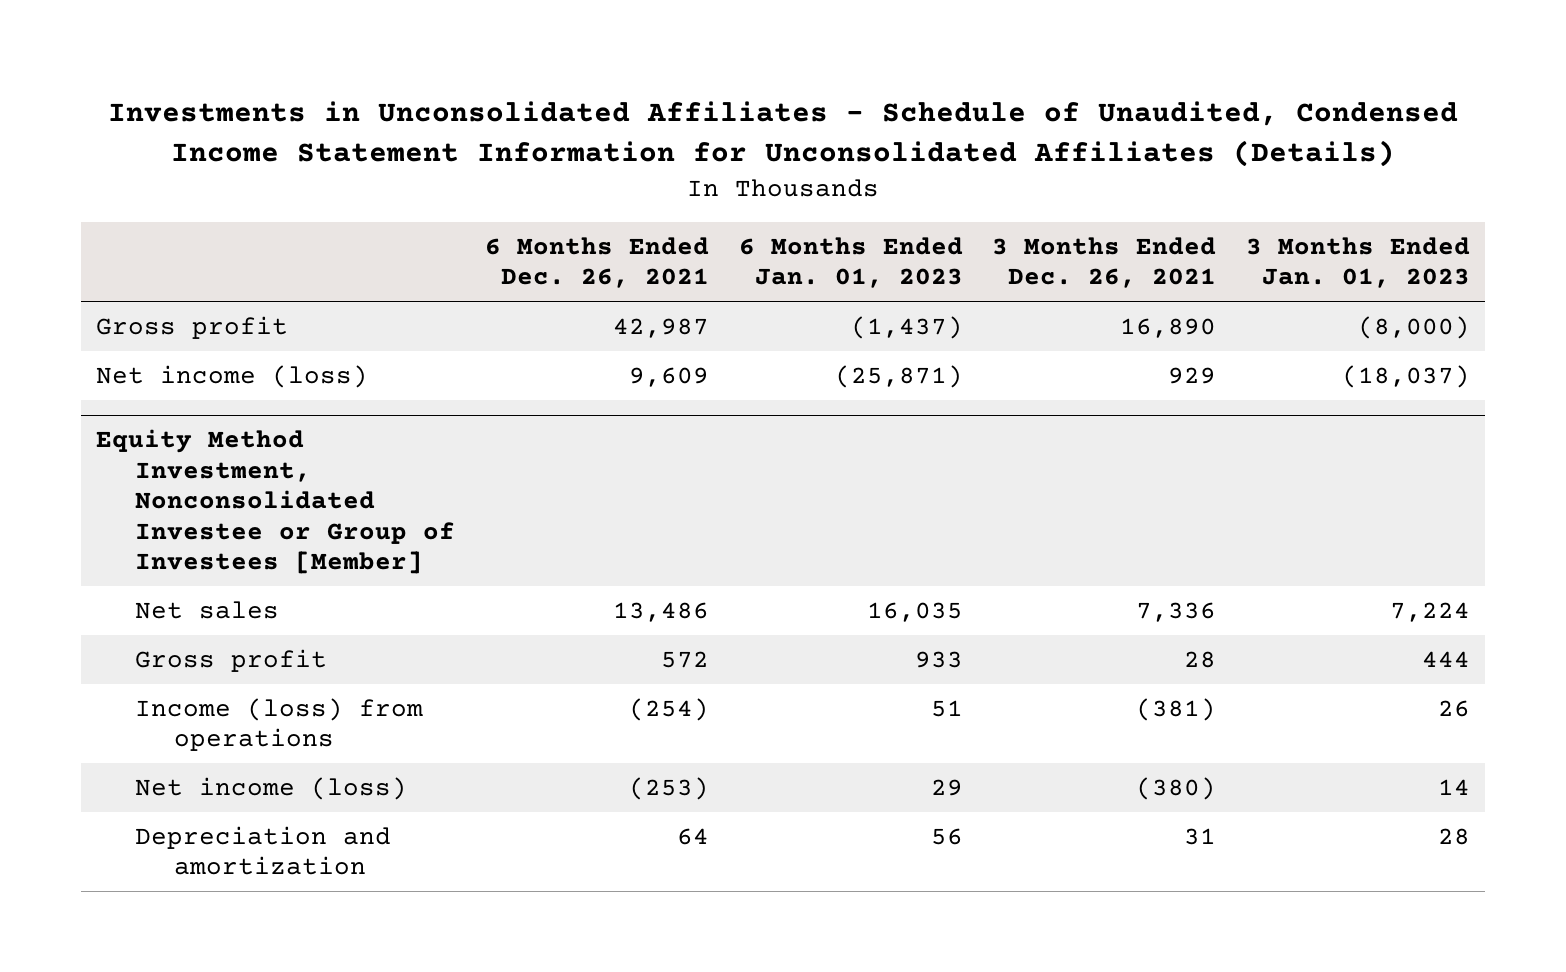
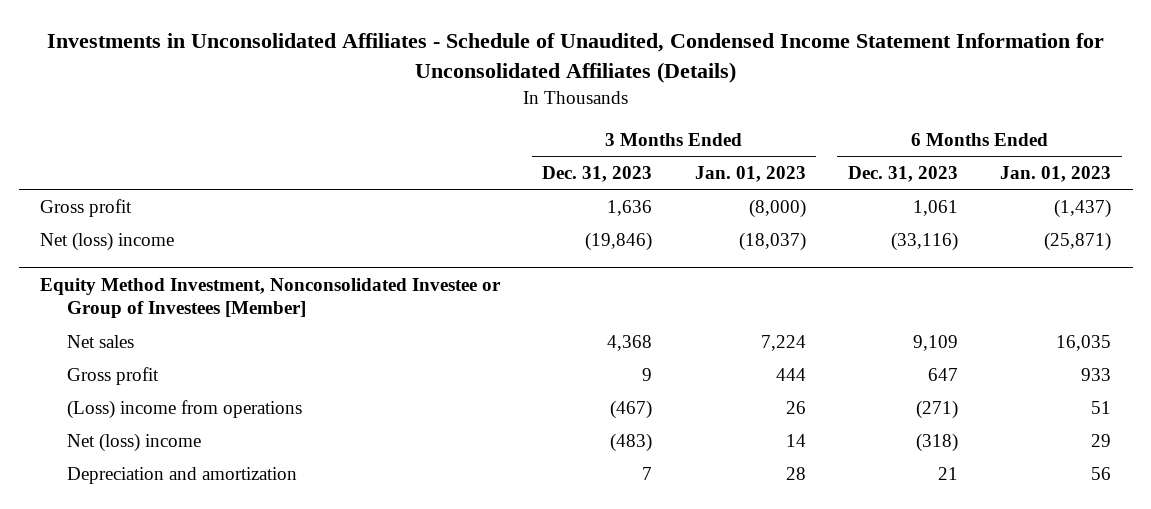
[484,236,709,289] 6 Months Ended Dec. 26, 2021 -> none
[992,236,1217,289] 3 Months Ended Dec. 26, 2021 -> none
none -> [542,165,653,182] Dec. 31, 2023
none -> [847,165,958,182] Dec. 31, 2023
[96,364,369,388] Net income (loss) -> [39,231,174,251] Net (loss) income
[135,697,424,752] Income (loss) from operations -> [66,399,302,419] (Loss) income from operations
[135,776,408,800] Net income (loss) -> [66,432,201,452] Net (loss) income

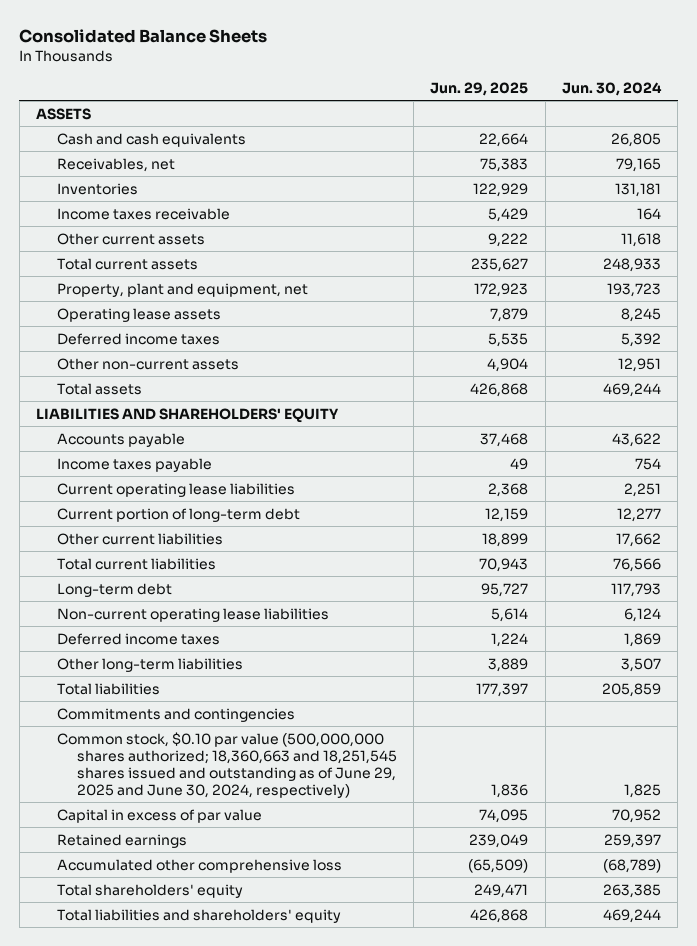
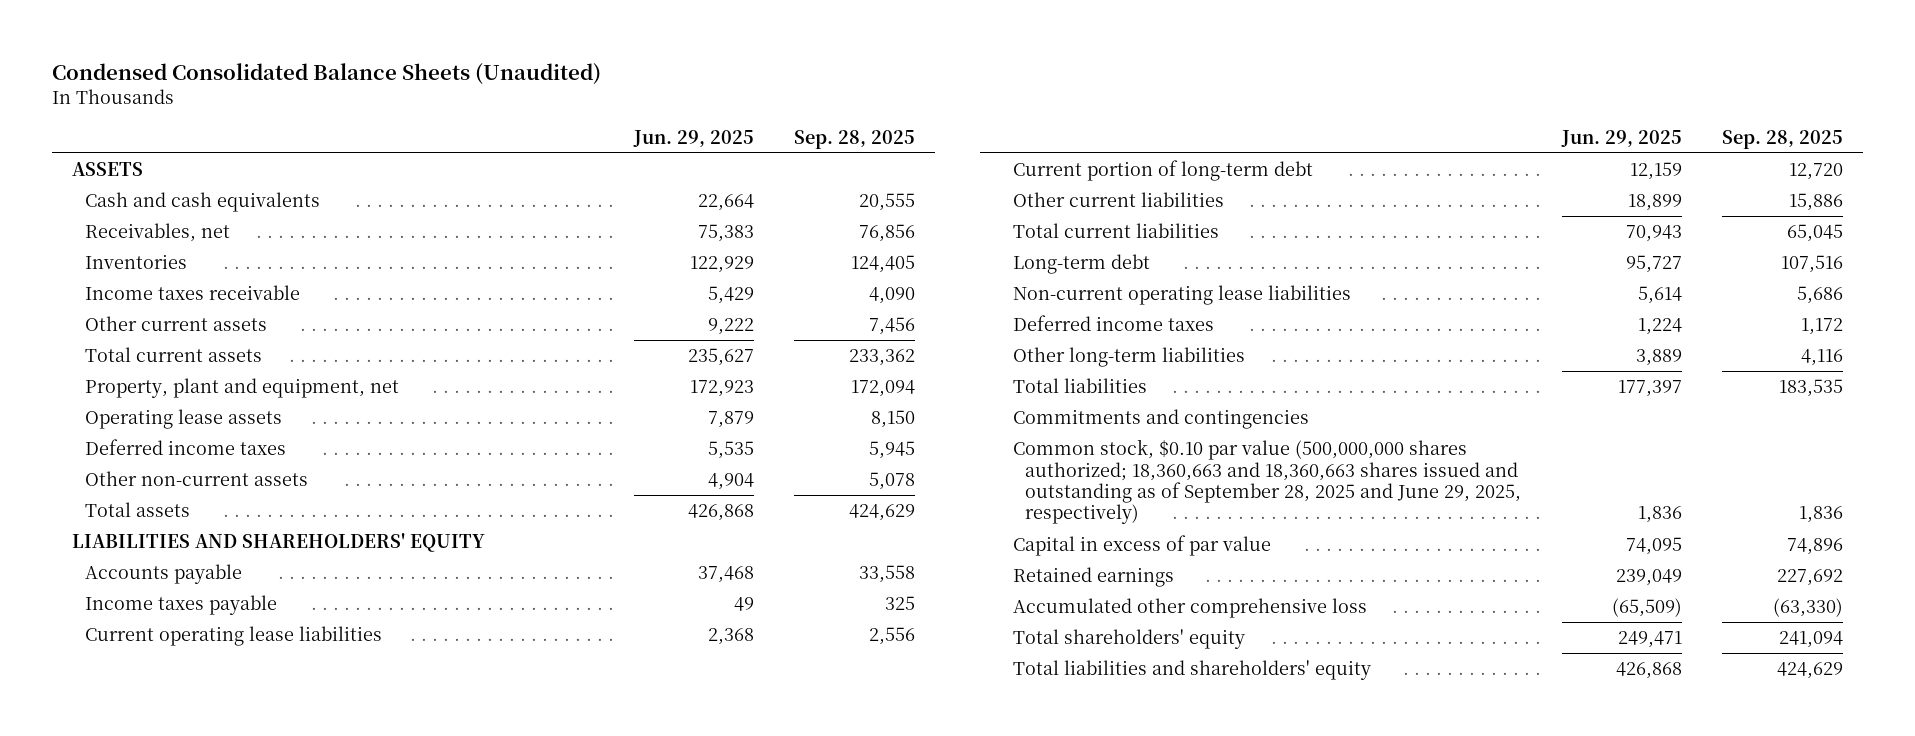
[19,28,268,43] Consolidated Balance Sheets -> [51,62,601,85] Condensed Consolidated Balance Sheets (Unaudited)
[561,81,662,96] Jun. 30, 2024 -> none
none -> [794,129,916,149] Sep. 28, 2025
[56,731,397,798] Common stock, $0.10 par value (500,000,000 shares authorized; 18,360,663 and 18,251,545 shares issued and outstanding as of June 29, 2025 and June 30, 2024, respectively) -> [1012,439,1522,525] Common stock, $0.10 par value (500,000,000 shares authorized; 18,360,663 and 18,360,663 shares issued and outstanding as of September 28, 2025 and June 29, 2025, respectively)

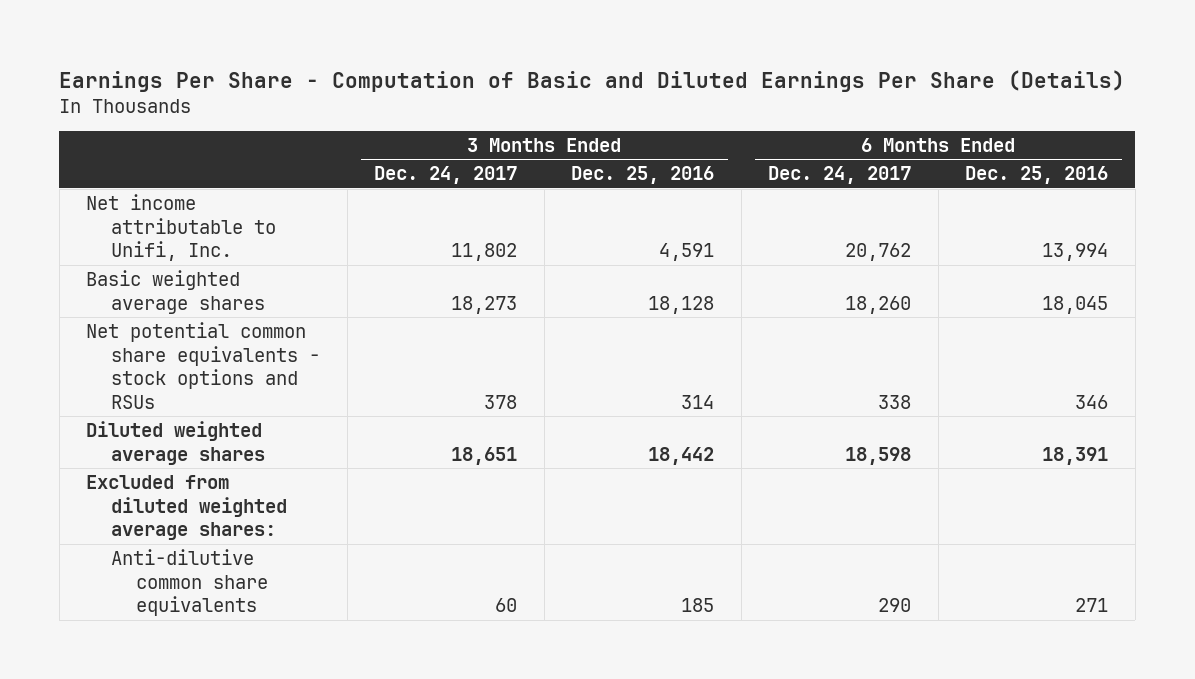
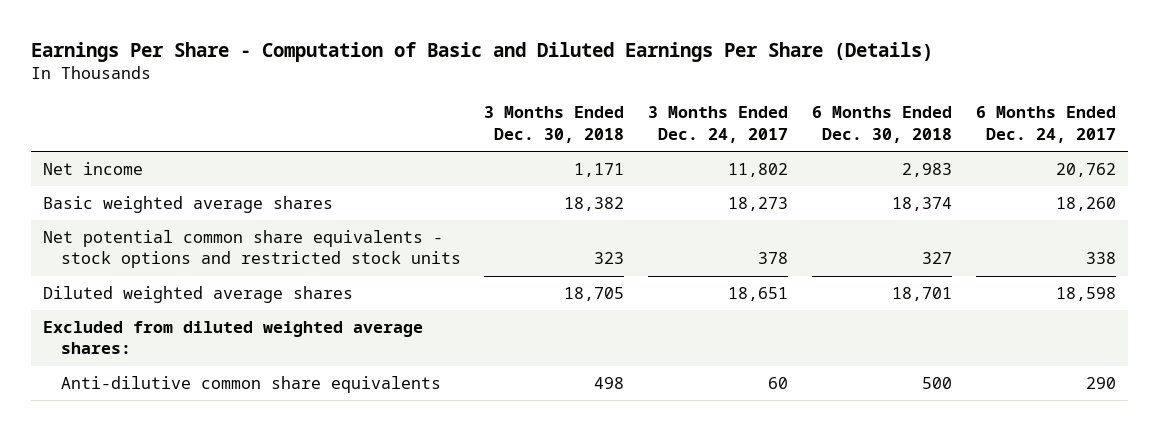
[571,166,715,185] Dec. 25, 2016 -> none
[965,166,1109,185] Dec. 25, 2016 -> none
none -> [484,106,625,143] 3 Months Ended Dec. 30, 2018
none -> [812,106,953,143] 6 Months Ended Dec. 30, 2018
[86,193,277,262] Net income attributable to Unifi, Inc. -> [42,162,143,176] Net income
[86,321,321,409] Net potential common share equivalents - stock options and RSUs -> [42,230,461,269] Net potential common share equivalents - stock options and restricted stock units

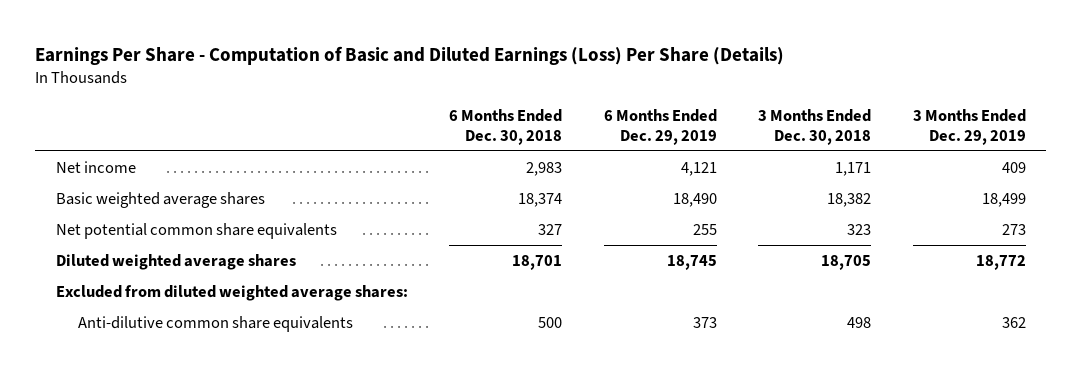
[30,41,933,62] Earnings Per Share - Computation of Basic and Diluted Earnings Per Share (Details) -> [35,45,785,65] Earnings Per Share - Computation of Basic and Diluted Earnings (Loss) Per Share (Details)
[648,106,789,143] 3 Months Ended Dec. 24, 2017 -> none
[975,106,1116,143] 6 Months Ended Dec. 24, 2017 -> none
none -> [603,108,717,145] 6 Months Ended Dec. 29, 2019
none -> [912,108,1026,145] 3 Months Ended Dec. 29, 2019
[42,230,461,269] Net potential common share equivalents - stock options and restricted stock units -> [55,222,337,239] Net potential common share equivalents

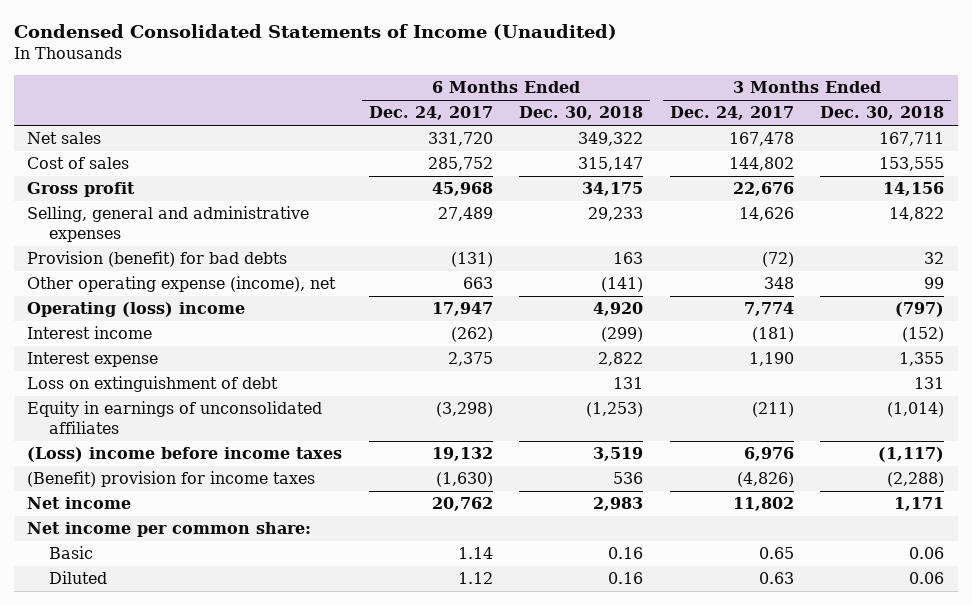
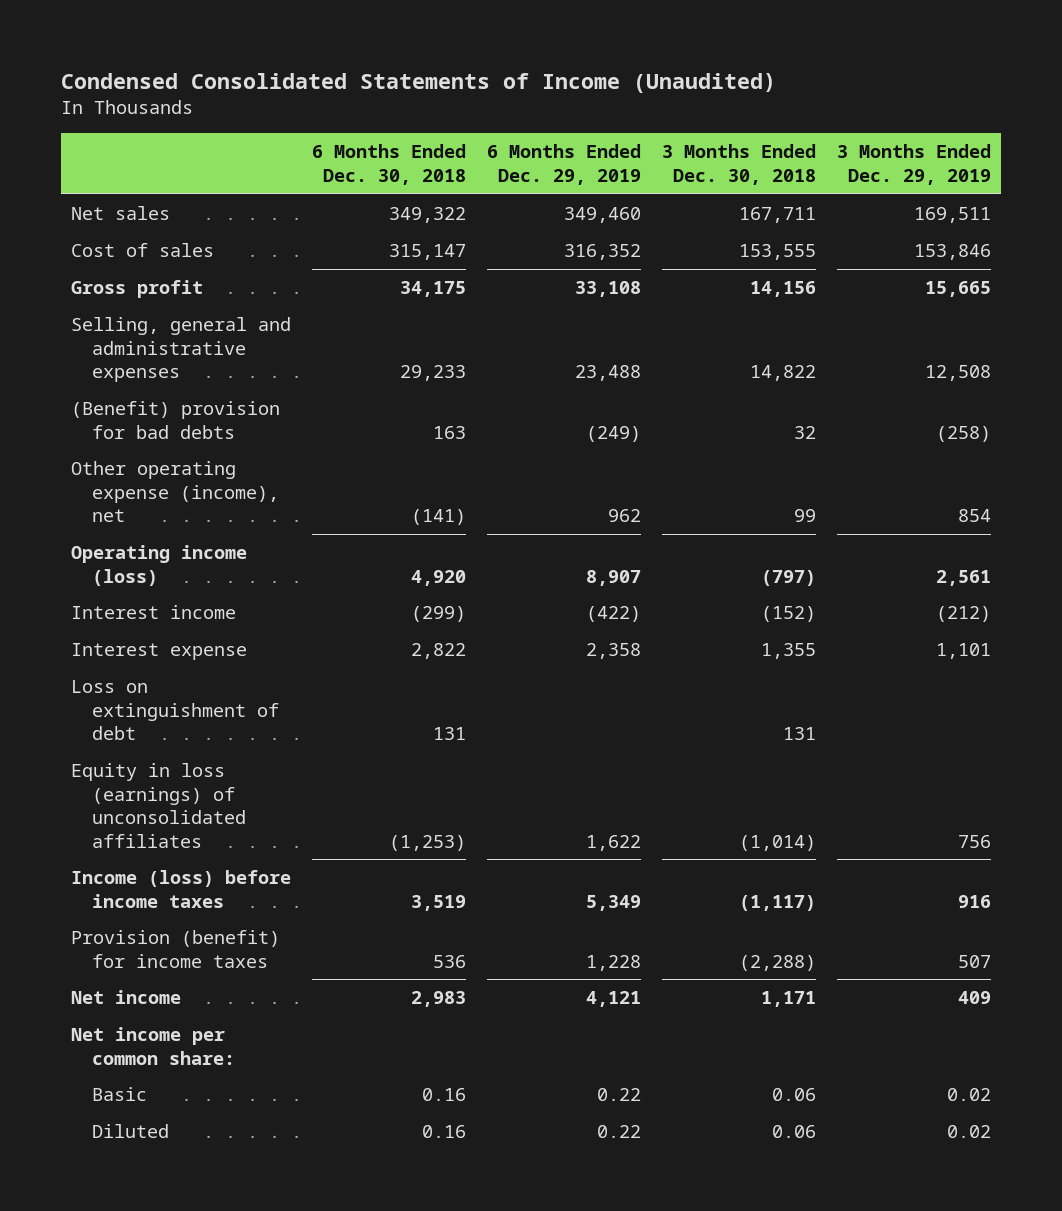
[368,106,493,121] Dec. 24, 2017 -> none
[669,106,794,121] Dec. 24, 2017 -> none
none -> [486,144,641,185] 6 Months Ended Dec. 29, 2019
none -> [836,144,991,185] 3 Months Ended Dec. 29, 2019
[27,251,288,268] Provision (benefit) for bad debts -> [71,401,281,439] (Benefit) provision for bad debts
[27,302,246,318] Operating (loss) income -> [71,545,248,586] Operating income (loss)
[27,401,323,434] Equity in earnings of unconsolidated affiliates -> [71,763,247,848] Equity in loss (earnings) of unconsolidated affiliates
[27,447,343,463] (Loss) income before income taxes -> [71,870,292,908] Income (loss) before income taxes
[27,471,316,488] (Benefit) provision for income taxes -> [71,930,281,968] Provision (benefit) for income taxes

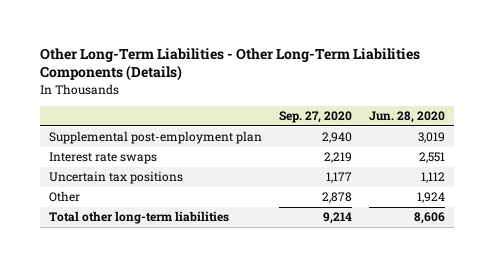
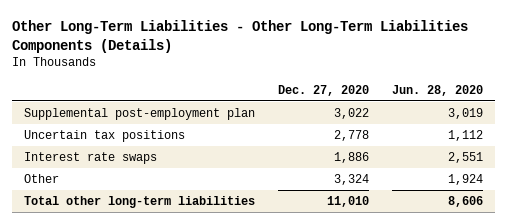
[278,111,352,124] Sep. 27, 2020 -> none
none -> [278,84,370,96] Dec. 27, 2020
[48,152,157,165] Interest rate swaps -> [23,152,157,165] Interest rate swaps

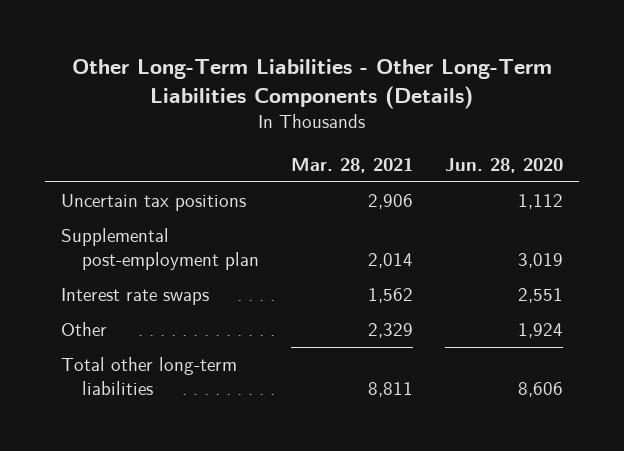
[278,84,370,96] Dec. 27, 2020 -> none
none -> [291,157,414,173] Mar. 28, 2021
[23,108,255,121] Supplemental post-employment plan -> [60,227,260,270] Supplemental post-employment plan

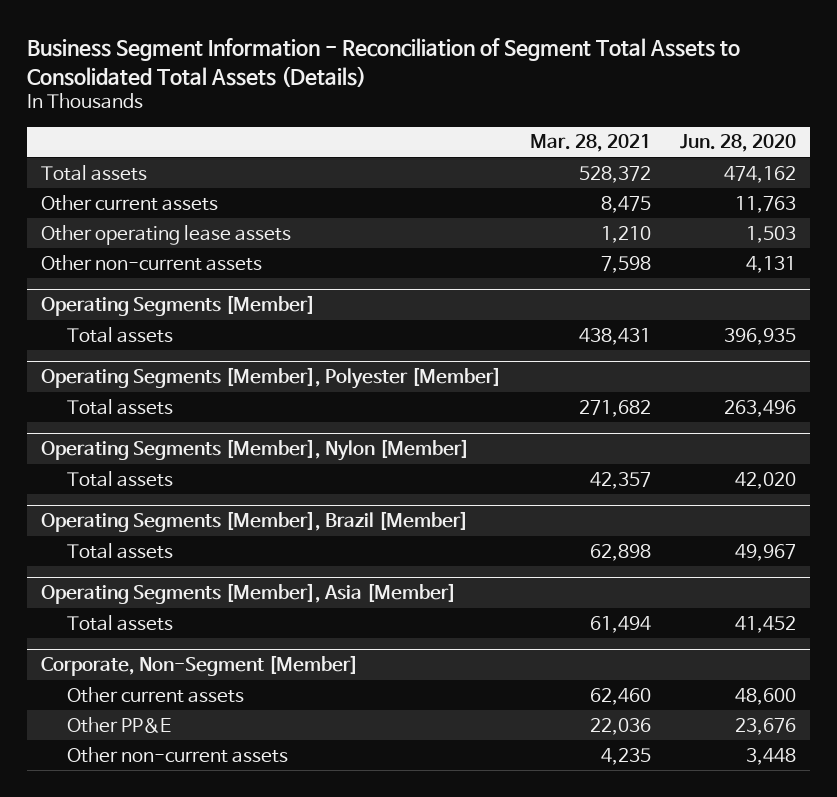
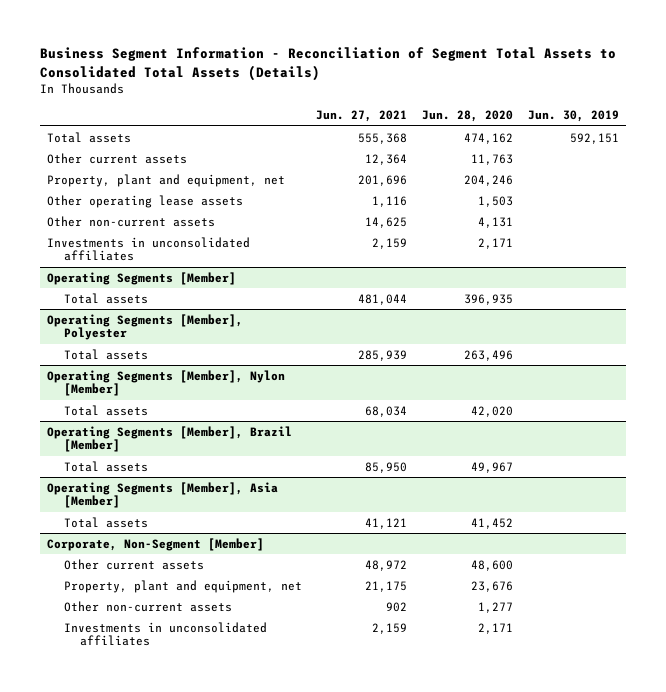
[529,134,651,153] Mar. 28, 2021 -> none
none -> [316,110,408,123] Jun. 27, 2021
none -> [527,110,619,123] Jun. 30, 2019
none -> [47,173,286,187] Property, plant and equipment, net
none -> [47,236,251,262] Investments in unconsolidated affiliates
[41,367,502,390] Operating Segments [Member], Polyester [Member] -> [47,313,244,341] Operating Segments [Member], Polyester
[67,716,172,733] Other PP&E -> [63,579,302,593] Property, plant and equipment, net
[745,747,796,765] 3,448 -> [477,601,513,613] 1,277
none -> [63,621,267,647] Investments in unconsolidated affiliates

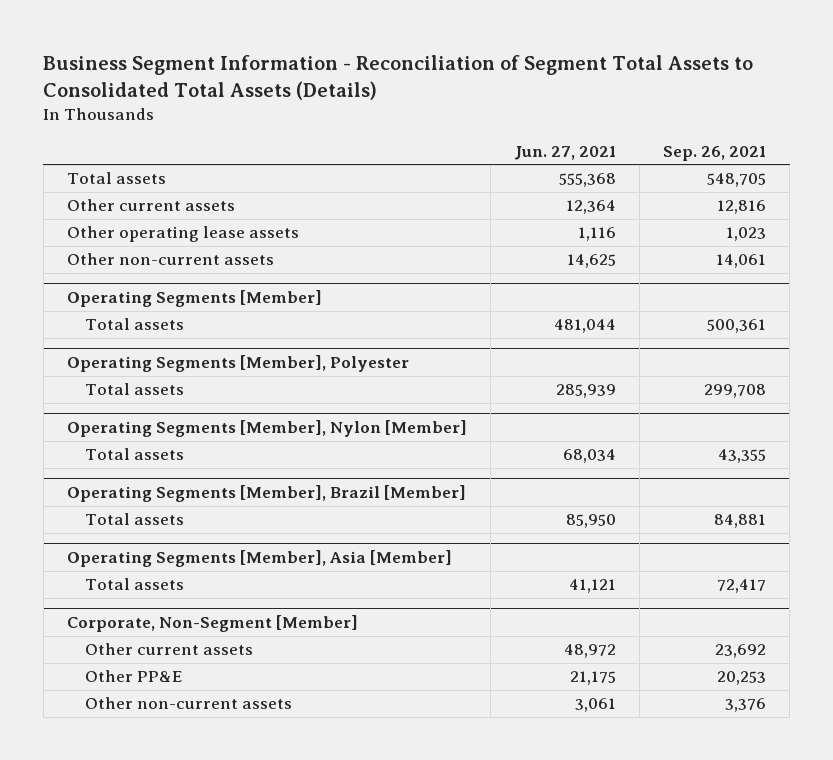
[421,110,513,123] Jun. 28, 2020 -> none
[527,110,619,123] Jun. 30, 2019 -> none
none -> [663,145,767,161] Sep. 26, 2021
[47,173,286,187] Property, plant and equipment, net -> none
[47,236,251,262] Investments in unconsolidated affiliates -> none
[63,621,267,647] Investments in unconsolidated affiliates -> none
[63,579,302,593] Property, plant and equipment, net -> [84,670,182,683] Other PP&E
[386,601,408,612] 902 -> [575,698,617,713] 3,061

